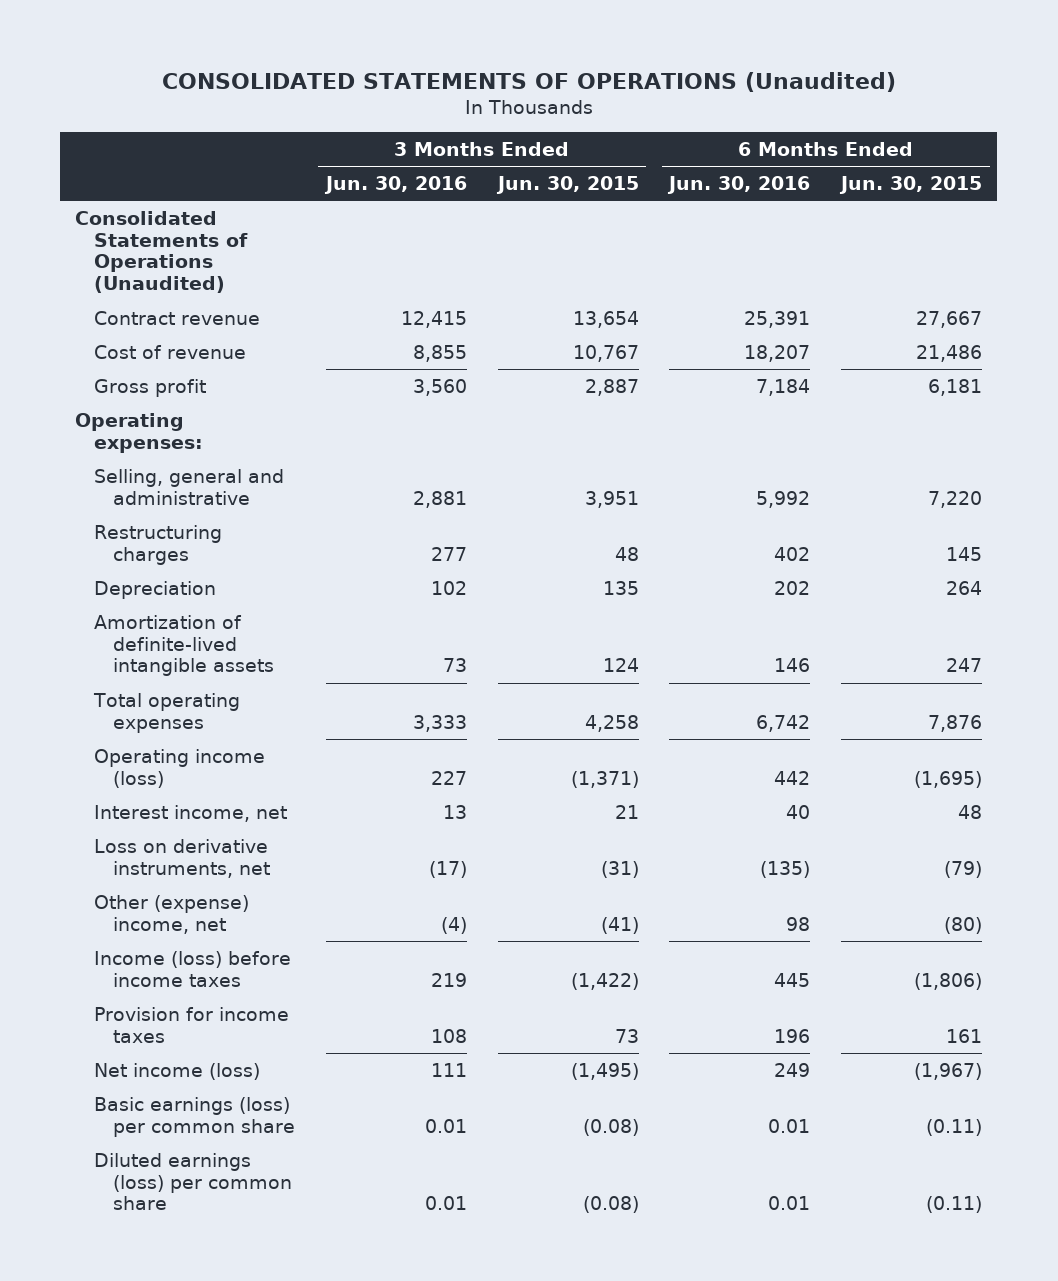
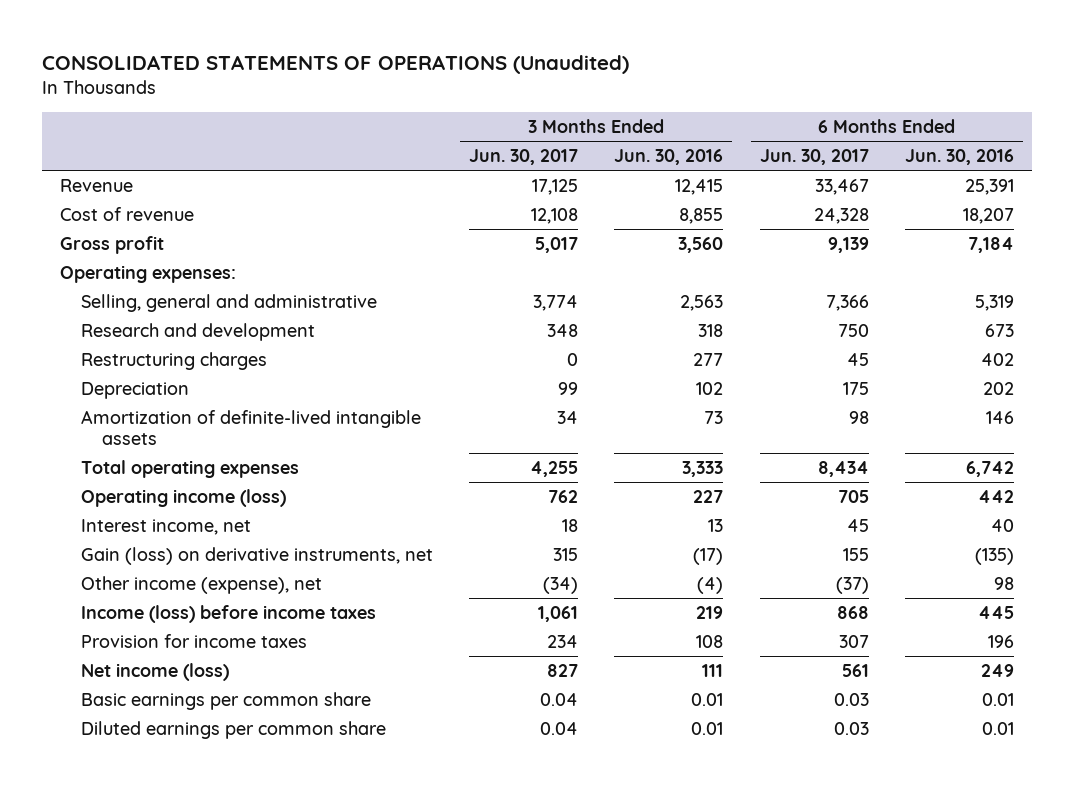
[495,175,639,194] Jun. 30, 2015 -> none
[839,175,983,194] Jun. 30, 2015 -> none
none -> [469,149,579,166] Jun. 30, 2017
none -> [759,149,869,166] Jun. 30, 2017
[75,210,249,294] Consolidated Statements of Operations (Unaudited) -> none
[94,310,261,325] Contract revenue -> [60,178,134,192] Revenue
[413,490,468,508] 2,881 -> [680,294,724,311] 2,563
[756,490,811,508] 5,992 -> [974,294,1014,311] 5,319
none -> [80,322,315,341] Research and development
[94,838,271,878] Loss on derivative instruments, net -> [80,546,433,565] Gain (loss) on derivative instruments, net
[94,894,250,934] Other (expense) income, net -> [80,575,322,594] Other income (expense), net
[94,1096,296,1137] Basic earnings (loss) per common share -> [80,691,371,710] Basic earnings per common share
[94,1152,293,1211] Diluted earnings (loss) per common share -> [80,720,386,739] Diluted earnings per common share

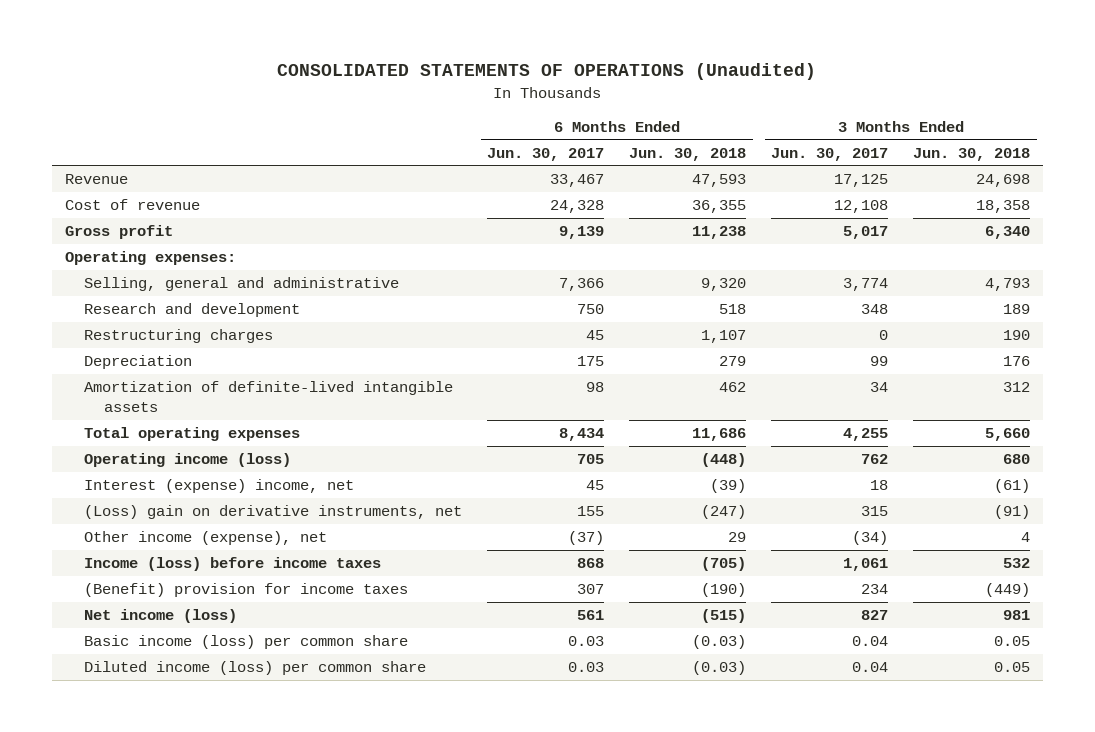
[614,149,724,166] Jun. 30, 2016 -> none
[904,149,1014,166] Jun. 30, 2016 -> none
none -> [629,147,747,161] Jun. 30, 2018
none -> [913,147,1031,161] Jun. 30, 2018
[80,518,251,535] Interest income, net -> [84,479,355,494] Interest (expense) income, net
[80,546,433,565] Gain (loss) on derivative instruments, net -> [84,505,463,520] (Loss) gain on derivative instruments, net
[80,633,307,648] Provision for income taxes -> [84,583,409,598] (Benefit) provision for income taxes
[80,691,371,710] Basic earnings per common share -> [84,635,409,650] Basic income (loss) per common share
[80,720,386,739] Diluted earnings per common share -> [84,661,427,676] Diluted income (loss) per common share

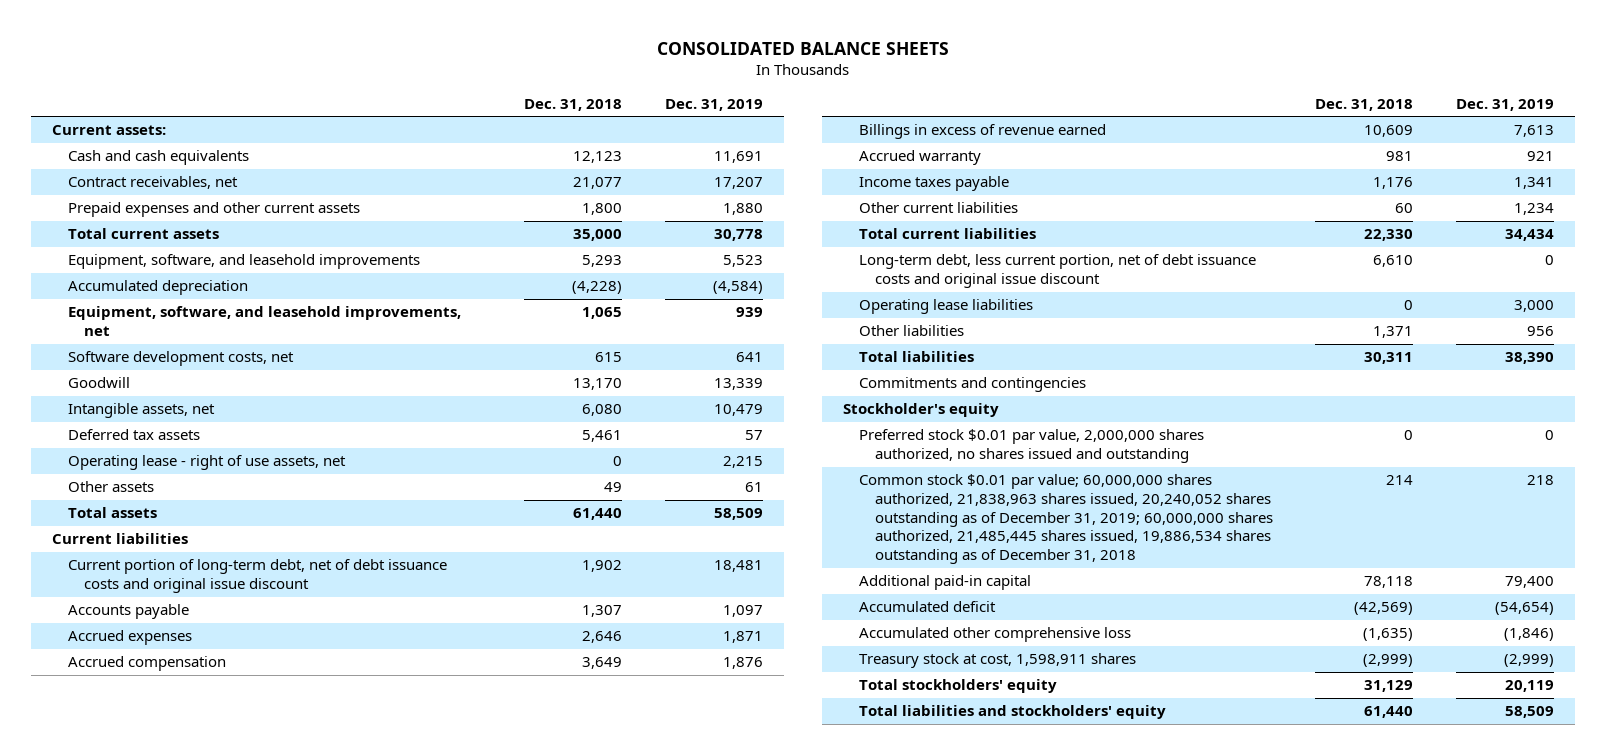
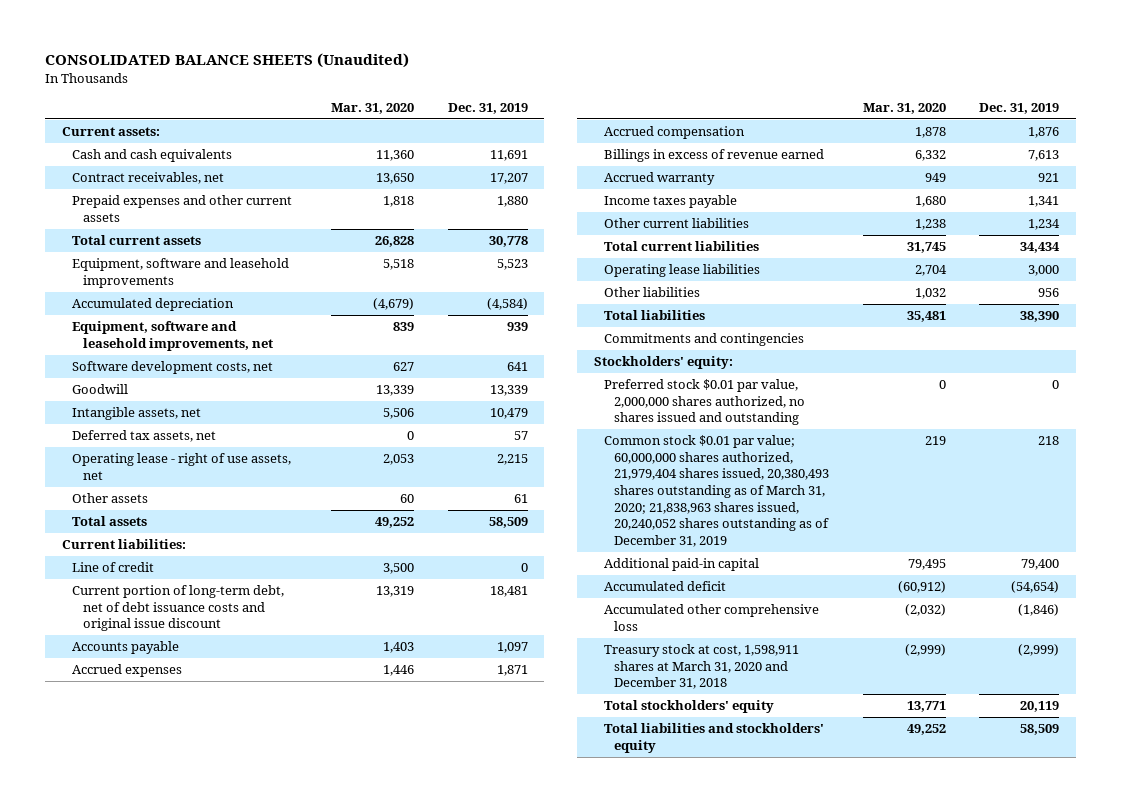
[657,41,950,55] CONSOLIDATED BALANCE SHEETS -> [45,53,410,69] CONSOLIDATED BALANCE SHEETS (Unaudited)
[524,98,623,111] Dec. 31, 2018 -> none
none -> [331,103,415,115] Mar. 31, 2020
[68,254,421,270] Equipment, software, and leasehold improvements -> [72,258,290,288] Equipment, software and leasehold improvements
[68,306,462,337] Equipment, software, and leasehold improvements, net -> [72,321,273,351] Equipment, software and leasehold improvements, net
[68,429,201,441] Deferred tax assets -> [72,430,217,443] Deferred tax assets, net
[52,533,189,545] Current liabilities -> [62,539,187,550] Current liabilities:
none -> [72,562,155,573] Line of credit
[859,254,1257,289] Long-term debt, less current portion, net of debt issuance costs and original issue discount -> none
[843,403,1000,418] Stockholder's equity -> [593,356,733,370] Stockholders' equity:
[859,474,1273,565] Common stock $0.01 par value; 60,000,000 shares authorized, 21,838,963 shares issued, 20,240,052 shares outstanding as of December 31, 2019; 60,000,000 shares authorized, 21,485,445 shares issued, 19,886,534 shares outstanding as of December 31, 2018 -> [604,435,830,548] Common stock $0.01 par value; 60,000,000 shares authorized, 21,979,404 shares issued, 20,380,493 shares outstanding as of March 31, 2020; 21,838,963 shares issued, 20,240,052 shares outstanding as of December 31, 2019
[859,653,1137,669] Treasury stock at cost, 1,598,911 shares -> [604,644,800,690] Treasury stock at cost, 1,598,911 shares at March 31, 2020 and December 31, 2018

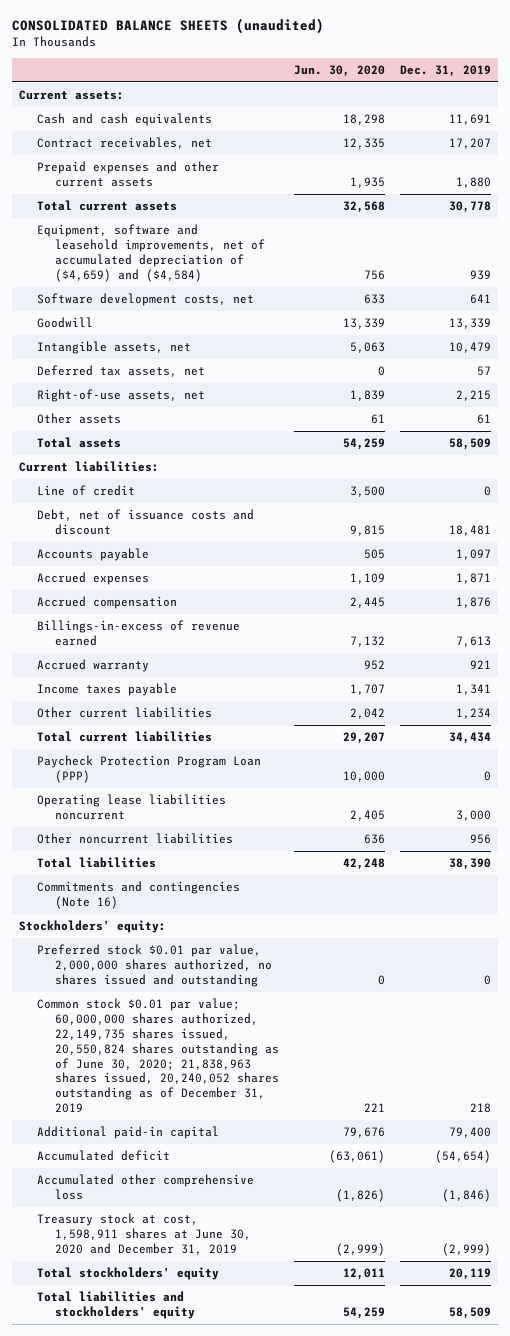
[45,53,410,69] CONSOLIDATED BALANCE SHEETS (Unaudited) -> [11,17,324,34] CONSOLIDATED BALANCE SHEETS (unaudited)
[331,103,415,115] Mar. 31, 2020 -> none
none -> [293,64,385,77] Jun. 30, 2020
[72,258,290,288] Equipment, software and leasehold improvements -> none
[72,298,235,312] Accumulated depreciation -> none
[72,321,273,351] Equipment, software and leasehold improvements, net -> [36,224,265,282] Equipment, software and leasehold improvements, net of accumulated depreciation of ($4,659) and ($4,584)
[72,453,292,480] Operating lease - right of use assets, net -> [36,389,205,403] Right-of-use assets, net
[72,585,285,632] Current portion of long-term debt, net of debt issuance costs and original issue discount -> [36,509,254,536] Debt, net of issuance costs and discount
[604,149,825,163] Billings in excess of revenue earned -> [36,620,240,647] Billings-in-excess of revenue earned
none -> [36,755,261,784] Paycheck Protection Program Loan (PPP)
[604,264,761,278] Operating lease liabilities -> [36,794,226,821] Operating lease liabilities noncurrent
[604,287,701,298] Other liabilities -> [36,833,233,845] Other noncurrent liabilities
[604,333,805,347] Commitments and contingencies -> [36,881,240,910] Commitments and contingencies (Note 16)
[604,435,830,548] Common stock $0.01 par value; 60,000,000 shares authorized, 21,979,404 shares issued, 20,380,493 shares outstanding as of March 31, 2020; 21,838,963 shares issued, 20,240,052 shares outstanding as of December 31, 2019 -> [36,998,279,1114] Common stock $0.01 par value; 60,000,000 shares authorized, 22,149,735 shares issued, 20,550,824 shares outstanding as of June 30, 2020; 21,838,963 shares issued, 20,240,052 shares outstanding as of December 31, 2019
[604,644,800,690] Treasury stock at cost, 1,598,911 shares at March 31, 2020 and December 31, 2018 -> [36,1213,251,1255] Treasury stock at cost, 1,598,911 shares at June 30, 2020 and December 31, 2019

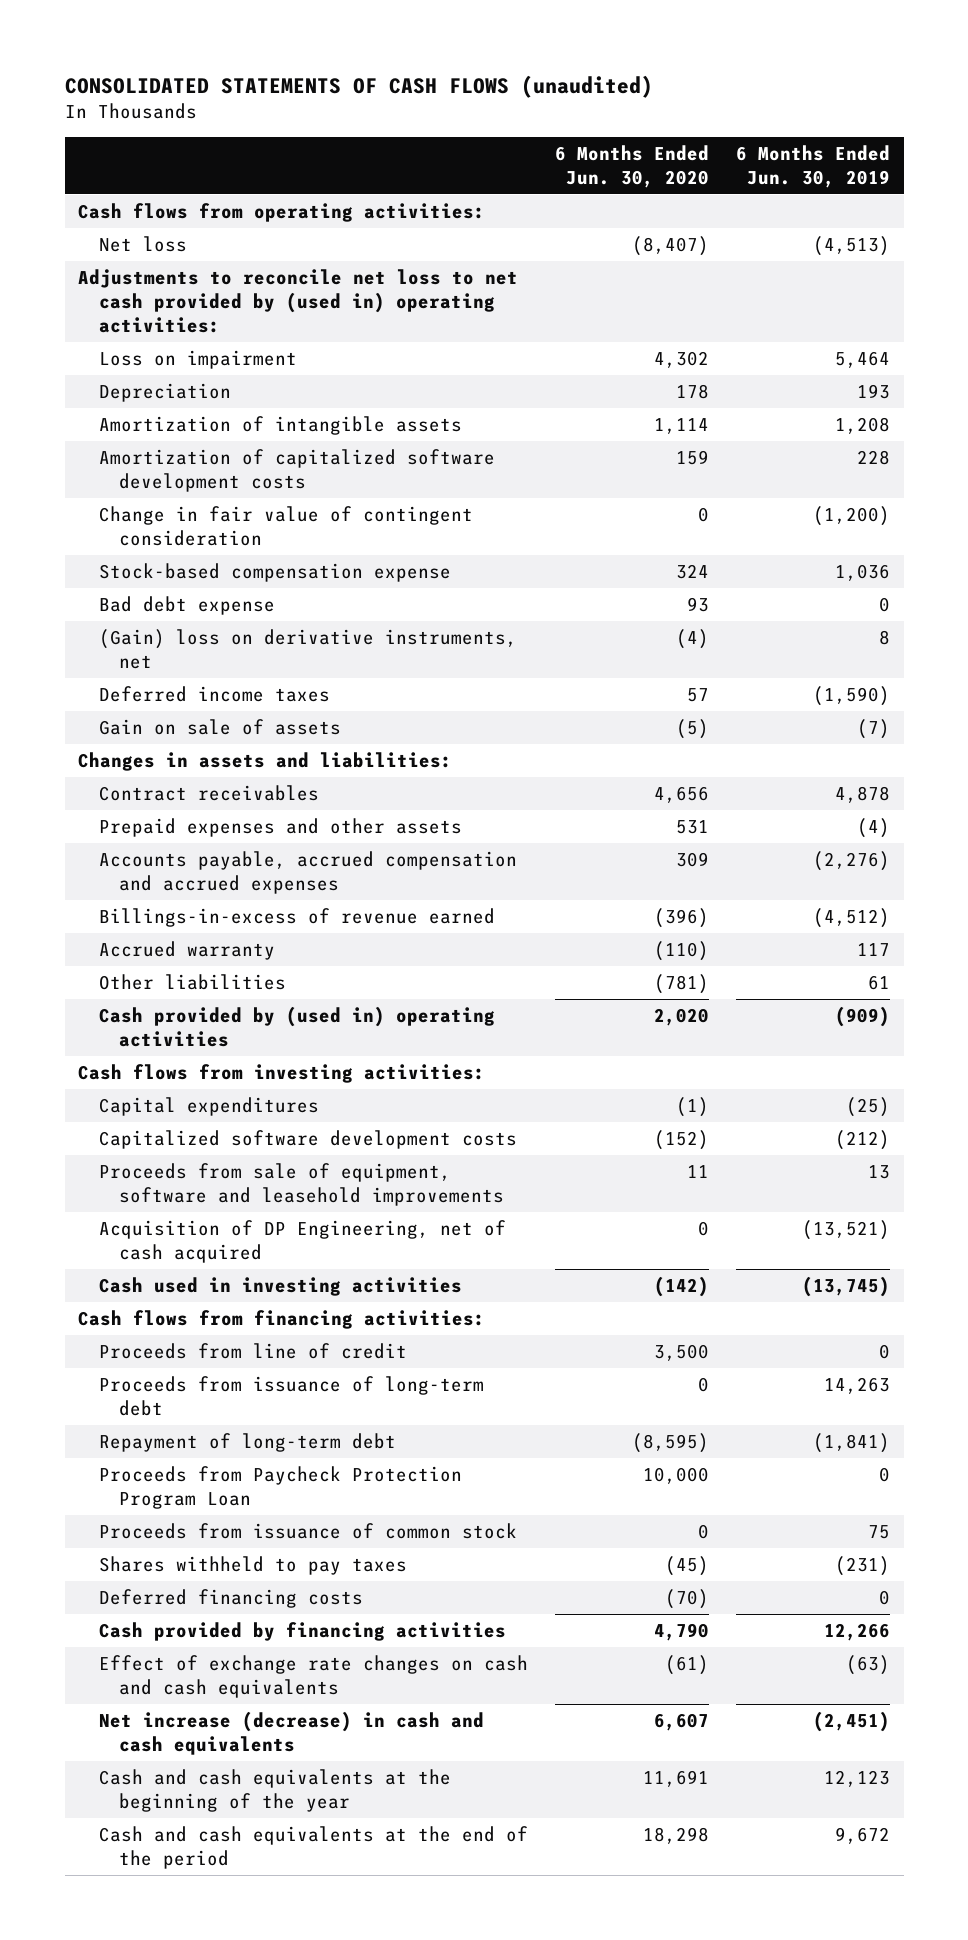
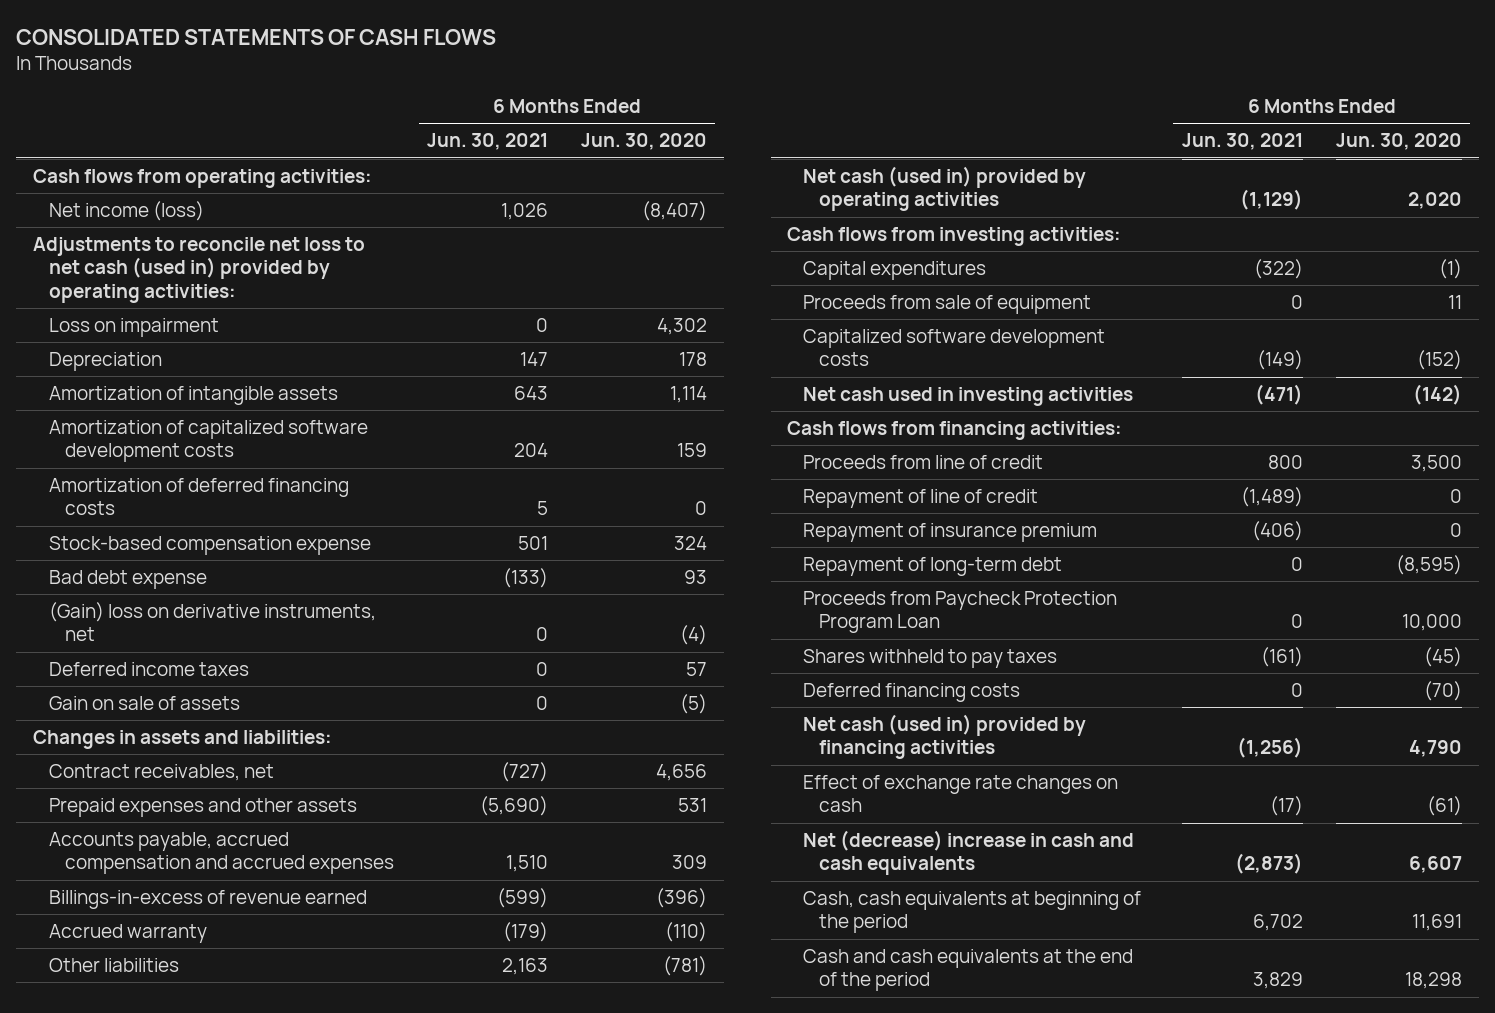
[64,75,653,99] CONSOLIDATED STATEMENTS OF CASH FLOWS (unaudited) -> [15,29,496,46] CONSOLIDATED STATEMENTS OF CASH FLOWS
[736,144,891,188] 6 Months Ended Jun. 30, 2019 -> none
none -> [426,133,548,151] Jun. 30, 2021
[98,236,187,253] Net loss -> [48,200,204,221] Net income (loss)
[78,269,519,333] Adjustments to reconcile net loss to net cash provided by (used in) operating activities: -> [32,236,365,303] Adjustments to reconcile net loss to net cash (used in) provided by operating activities:
[98,506,473,546] Change in fair value of contingent consideration -> none
none -> [48,477,349,516] Amortization of deferred financing costs
[98,785,319,802] Contract receivables -> [48,763,274,781] Contract receivables, net
[98,1006,495,1047] Cash provided by (used in) operating activities -> [803,165,1087,212] Net cash (used in) provided by operating activities
none -> [803,294,1092,314] Proceeds from sale of equipment
[98,1163,505,1206] Proceeds from sale of equipment, software and leasehold improvements -> none
[98,1220,506,1263] Acquisition of DP Engineering, net of cash acquired -> none
[98,1277,462,1297] Cash used in investing activities -> [803,386,1134,406] Net cash used in investing activities
[98,1376,484,1416] Proceeds from issuance of long-term debt -> none
none -> [803,488,1039,508] Repayment of line of credit
none -> [803,522,1098,542] Repayment of insurance premium
[98,1523,517,1540] Proceeds from issuance of common stock -> none
[98,1622,506,1642] Cash provided by financing activities -> [803,713,1087,760] Net cash (used in) provided by financing activities
[98,1655,528,1698] Effect of exchange rate changes on cash and cash equivalents -> [803,774,1119,813] Effect of exchange rate changes on cash
[98,1711,484,1755] Net increase (decrease) in cash and cash equivalents -> [803,829,1135,876] Net (decrease) increase in cash and cash equivalents
[98,1769,451,1812] Cash and cash equivalents at the beginning of the year -> [803,890,1142,934] Cash, cash equivalents at beginning of the period

